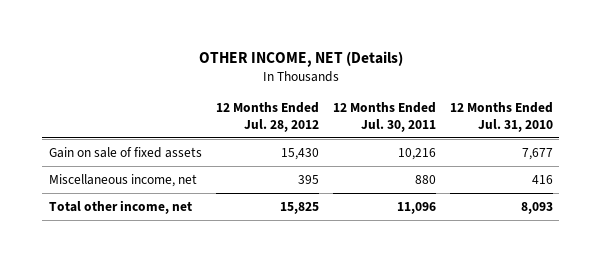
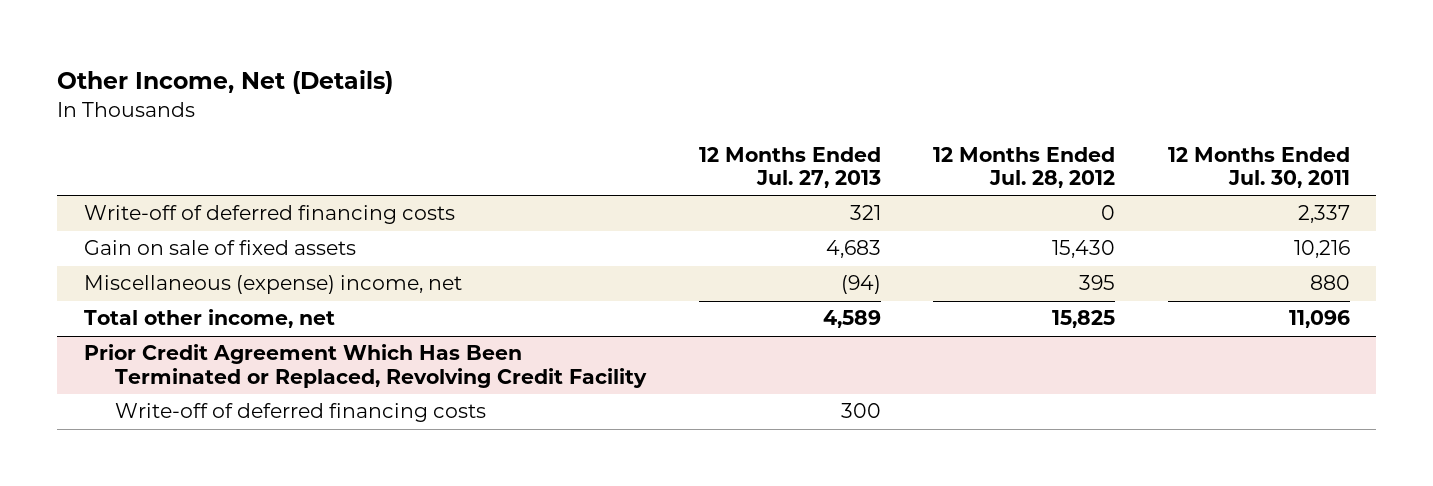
[198,50,403,67] OTHER INCOME, NET (Details) -> [57,70,394,95] Other Income, Net (Details)
[449,102,553,132] 12 Months Ended Jul. 31, 2010 -> none
none -> [698,146,881,189] 12 Months Ended Jul. 27, 2013
none -> [83,205,455,225] Write-off of deferred financing costs
[48,173,197,187] Miscellaneous income, net -> [83,275,462,295] Miscellaneous (expense) income, net
none -> [83,344,648,389] Prior Credit Agreement Which Has Been Terminated or Replaced, Revolving Credit Facility
none -> [115,403,487,423] Write-off of deferred financing costs

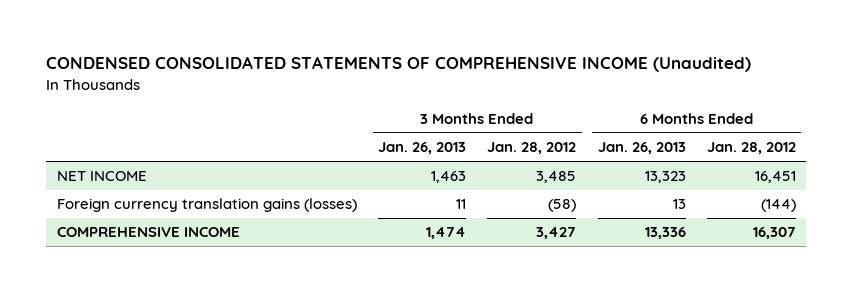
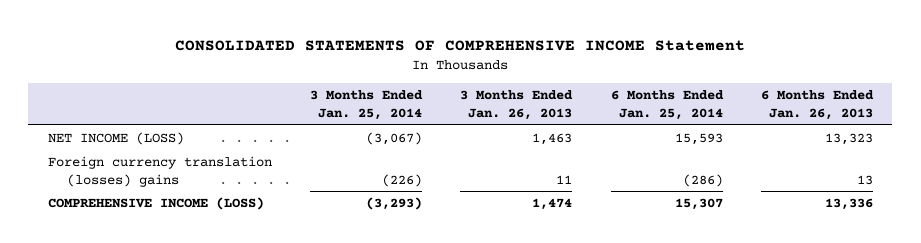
[46,56,752,73] CONDENSED CONSOLIDATED STATEMENTS OF COMPREHENSIVE INCOME (Unaudited) -> [175,40,746,52] CONSOLIDATED STATEMENTS OF COMPREHENSIVE INCOME Statement
[487,142,577,155] Jan. 28, 2012 -> none
[706,142,796,155] Jan. 28, 2012 -> none
none -> [309,90,423,121] 3 Months Ended Jan. 25, 2014
none -> [610,90,724,121] 6 Months Ended Jan. 25, 2014
[57,171,148,182] NET INCOME -> [47,131,184,145] NET INCOME (LOSS)
[57,198,358,213] Foreign currency translation gains (losses) -> [47,155,272,187] Foreign currency translation (losses) gains
[57,227,241,238] COMPREHENSIVE INCOME -> [47,196,264,210] COMPREHENSIVE INCOME (LOSS)

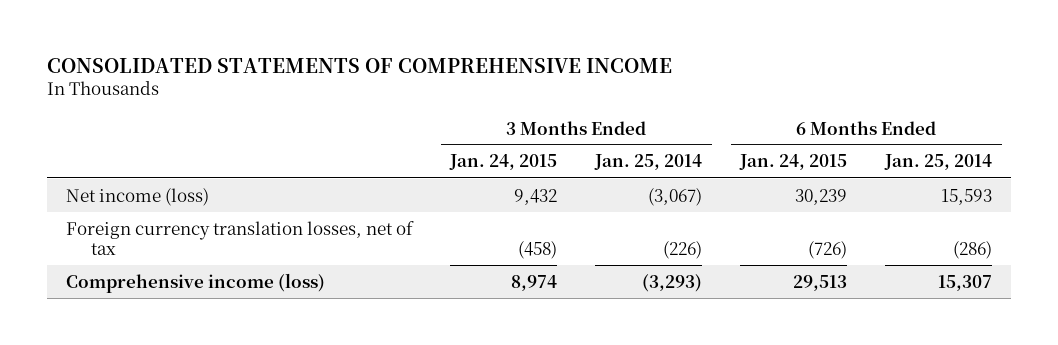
[175,40,746,52] CONSOLIDATED STATEMENTS OF COMPREHENSIVE INCOME Statement -> [46,57,672,73] CONSOLIDATED STATEMENTS OF COMPREHENSIVE INCOME
[460,90,574,121] 3 Months Ended Jan. 26, 2013 -> none
[760,90,874,121] 6 Months Ended Jan. 26, 2013 -> none
none -> [449,154,558,171] Jan. 24, 2015
none -> [739,154,848,171] Jan. 24, 2015
[47,131,184,145] NET INCOME (LOSS) -> [65,187,209,206] Net income (loss)
[47,155,272,187] Foreign currency translation (losses) gains -> [65,220,414,255] Foreign currency translation losses, net of tax
[47,196,264,210] COMPREHENSIVE INCOME (LOSS) -> [65,272,325,293] Comprehensive income (loss)

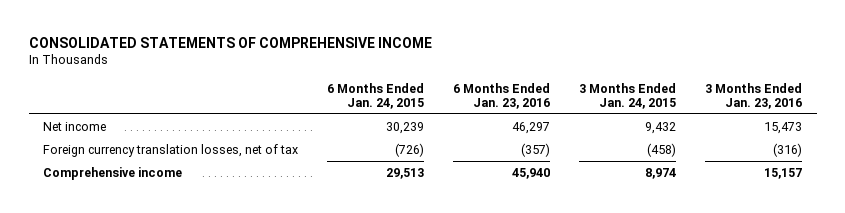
[594,154,703,171] Jan. 25, 2014 -> none
[884,154,993,171] Jan. 25, 2014 -> none
none -> [453,82,551,109] 6 Months Ended Jan. 23, 2016
none -> [705,82,803,109] 3 Months Ended Jan. 23, 2016
[65,187,209,206] Net income (loss) -> [43,121,107,131] Net income
[65,272,325,293] Comprehensive income (loss) -> [43,166,183,180] Comprehensive income

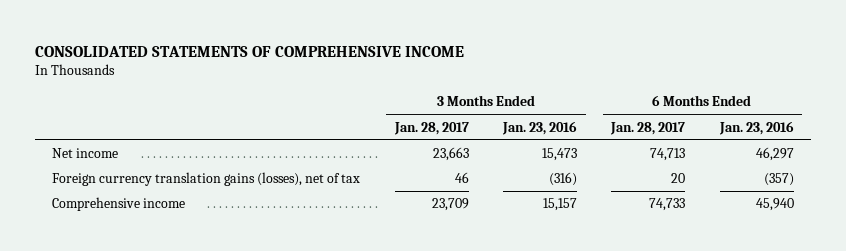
[327,82,425,109] 6 Months Ended Jan. 24, 2015 -> none
[579,82,677,109] 3 Months Ended Jan. 24, 2015 -> none
none -> [393,121,469,135] Jan. 28, 2017
none -> [610,121,686,135] Jan. 28, 2017
[43,143,299,157] Foreign currency translation losses, net of tax -> [52,172,361,187] Foreign currency translation gains (losses), net of tax

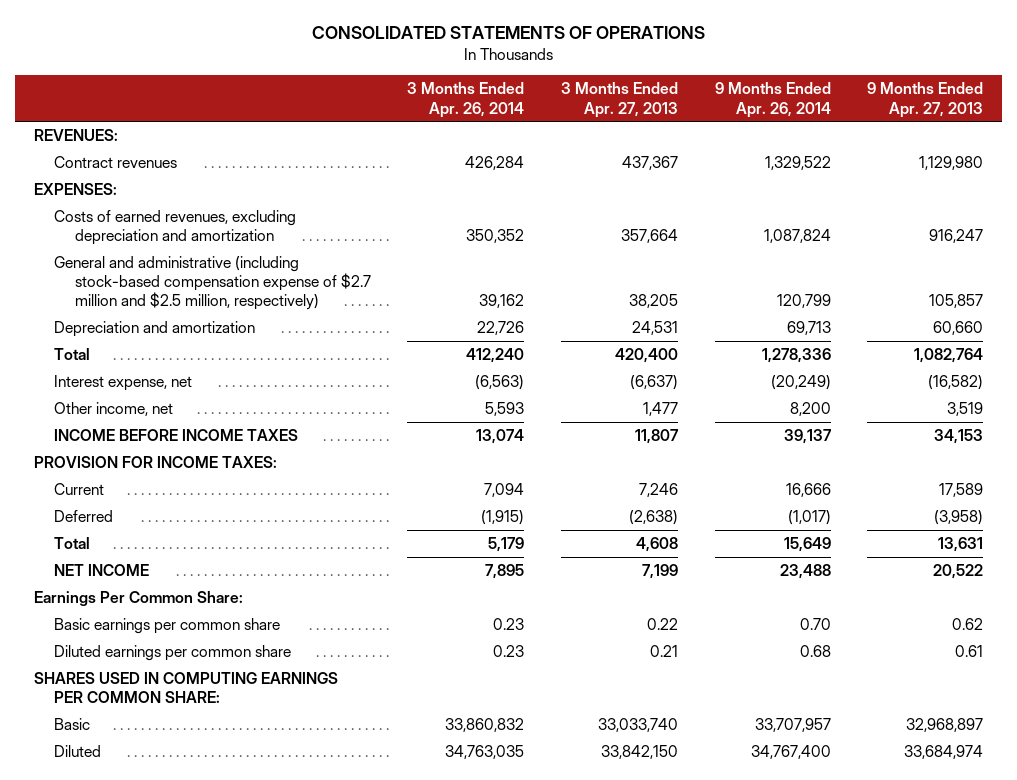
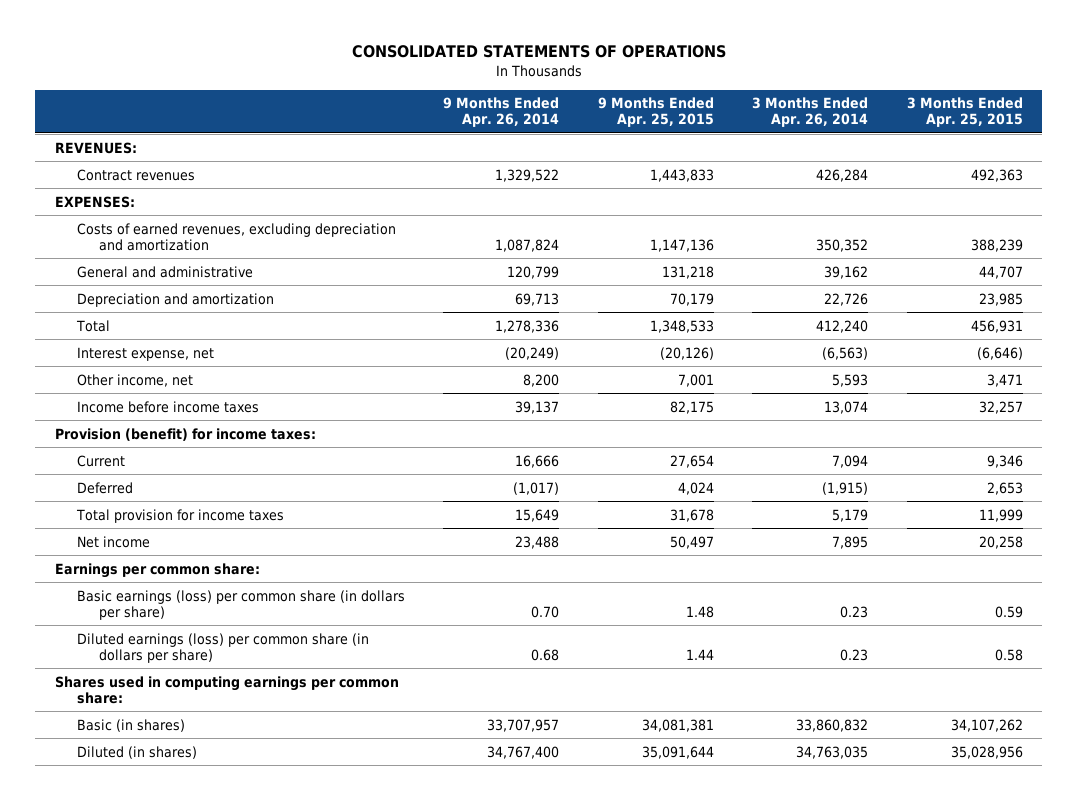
[561,82,679,118] 3 Months Ended Apr. 27, 2013 -> none
[867,82,984,118] 9 Months Ended Apr. 27, 2013 -> none
none -> [597,97,714,128] 9 Months Ended Apr. 25, 2015
none -> [907,97,1024,128] 3 Months Ended Apr. 25, 2015
[54,255,371,311] General and administrative (including stock-based compensation expense of $2.7 million and $2.5 million, respectively) -> [76,265,253,278] General and administrative
[54,428,299,441] INCOME BEFORE INCOME TAXES -> [76,400,259,413] Income before income taxes
[33,455,277,468] PROVISION FOR INCOME TAXES: -> [54,427,316,441] Provision (benefit) for income taxes:
[54,536,91,549] Total -> [75,508,284,523] Total provision for income taxes
[54,563,150,576] NET INCOME -> [76,535,150,548] Net income
[33,590,243,606] Earnings Per Common Share: -> [54,562,260,578] Earnings per common share:
[54,617,281,634] Basic earnings per common share -> [76,589,405,620] Basic earnings (loss) per common share (in dollars per share)
[54,644,292,661] Diluted earnings per common share -> [76,632,369,663] Diluted earnings (loss) per common share (in dollars per share)
[33,671,338,704] SHARES USED IN COMPUTING EARNINGS PER COMMON SHARE: -> [54,675,399,704] Shares used in computing earnings per common share:
[54,717,91,730] Basic -> [76,718,185,732] Basic (in shares)
[54,744,102,757] Diluted -> [76,745,197,759] Diluted (in shares)

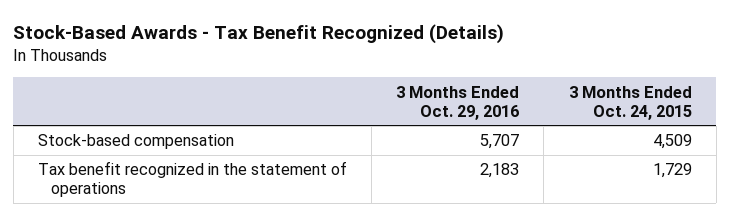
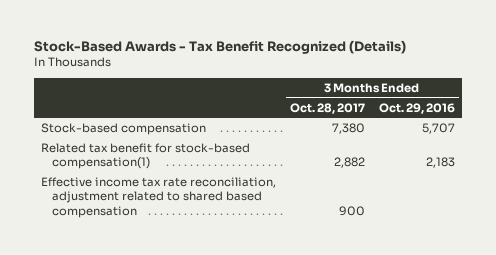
[568,85,692,120] 3 Months Ended Oct. 24, 2015 -> none
none -> [289,102,365,114] Oct. 28, 2017
[37,161,347,198] Tax benefit recognized in the statement of operations -> [40,143,250,170] Related tax benefit for stock-based compensation(1)
none -> [40,177,276,218] Effective income tax rate reconciliation, adjustment related to shared based compensation

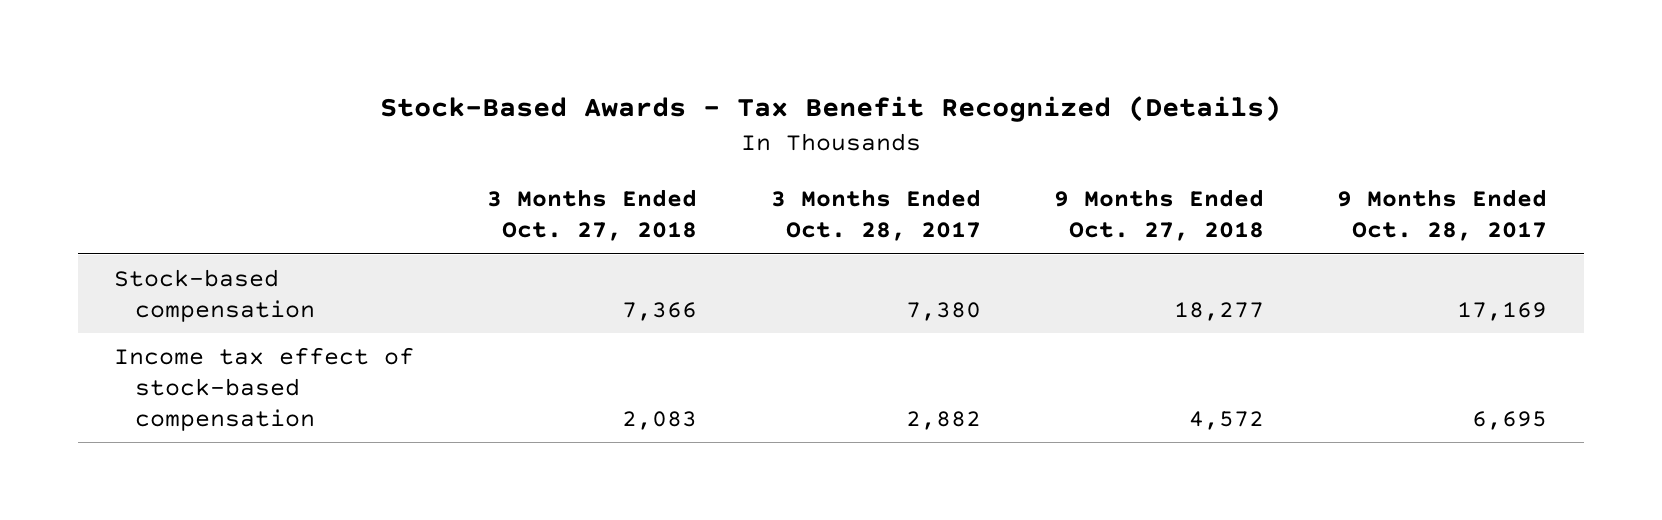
[379,102,456,114] Oct. 29, 2016 -> none
none -> [487,189,698,242] 3 Months Ended Oct. 27, 2018
none -> [1054,189,1265,242] 9 Months Ended Oct. 27, 2018
none -> [1337,189,1548,242] 9 Months Ended Oct. 28, 2017
[40,177,276,218] Effective income tax rate reconciliation, adjustment related to shared based compensation -> none
[40,143,250,170] Related tax benefit for stock-based compensation(1) -> [114,346,415,432] Income tax effect of stock-based compensation

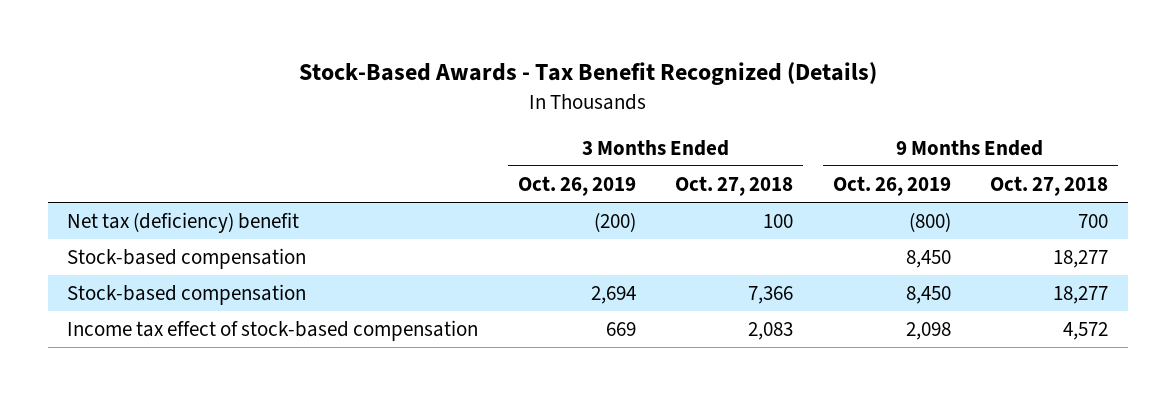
[770,189,981,242] 3 Months Ended Oct. 28, 2017 -> none
[1337,189,1548,242] 9 Months Ended Oct. 28, 2017 -> none
none -> [517,175,636,196] Oct. 26, 2019
none -> [832,175,951,196] Oct. 26, 2019
none -> [67,212,300,234] Net tax (deficiency) benefit
none -> [67,248,307,270] Stock-based compensation

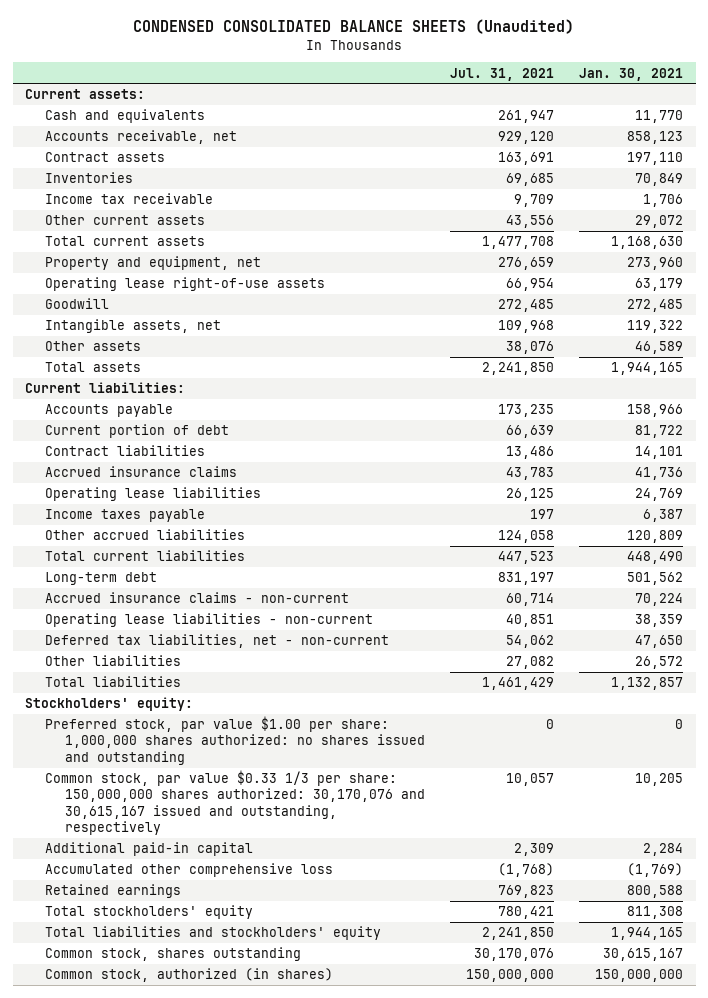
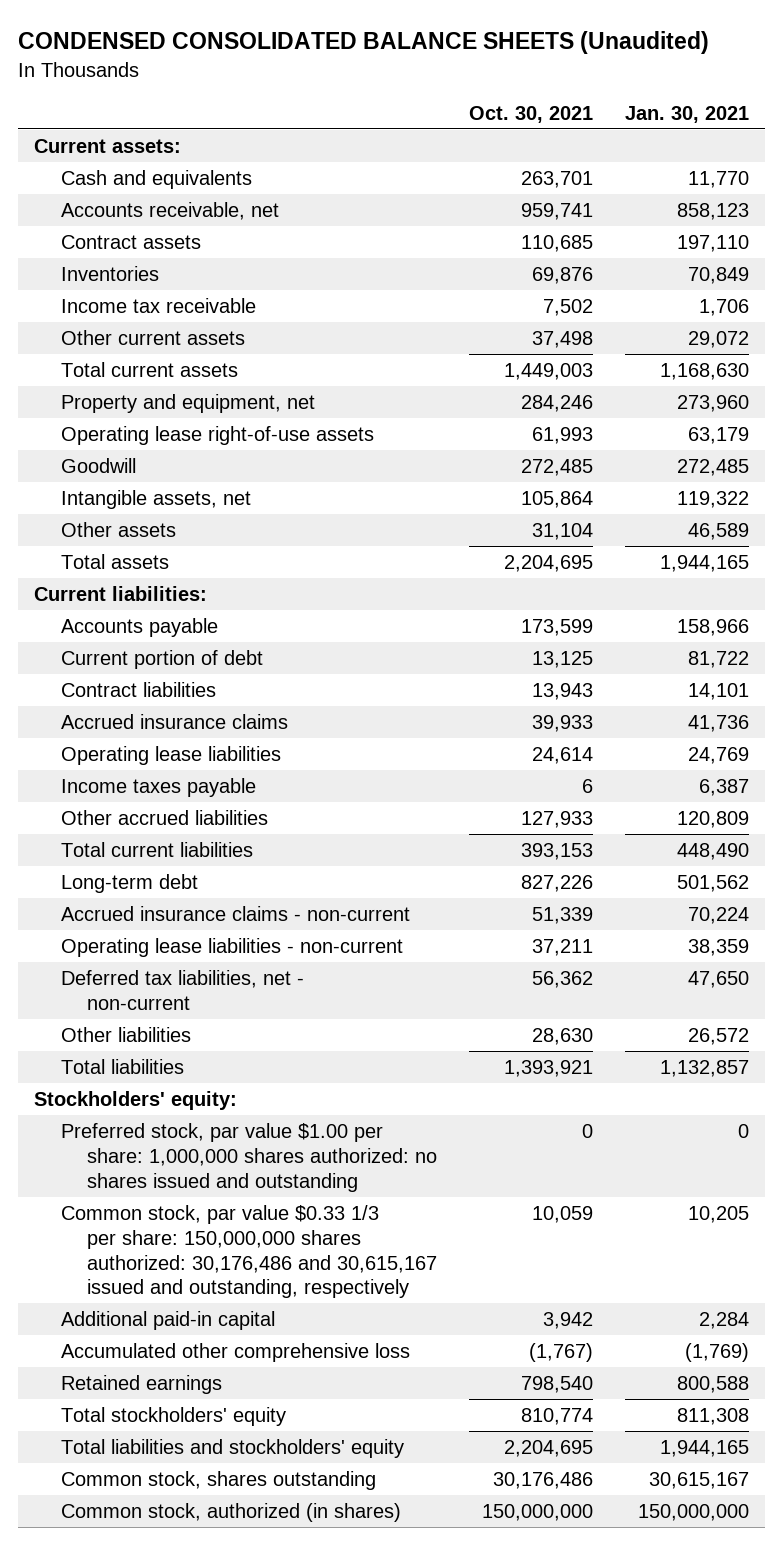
[450,67,555,81] Jul. 31, 2021 -> none
none -> [469,105,594,123] Oct. 30, 2021
[45,770,426,836] Common stock, par value $0.33 1/3 per share: 150,000,000 shares authorized: 30,170,076 and 30,615,167 issued and outstanding, respectively -> [60,1204,438,1299] Common stock, par value $0.33 1/3 per share: 150,000,000 shares authorized: 30,176,486 and 30,615,167 issued and outstanding, respectively

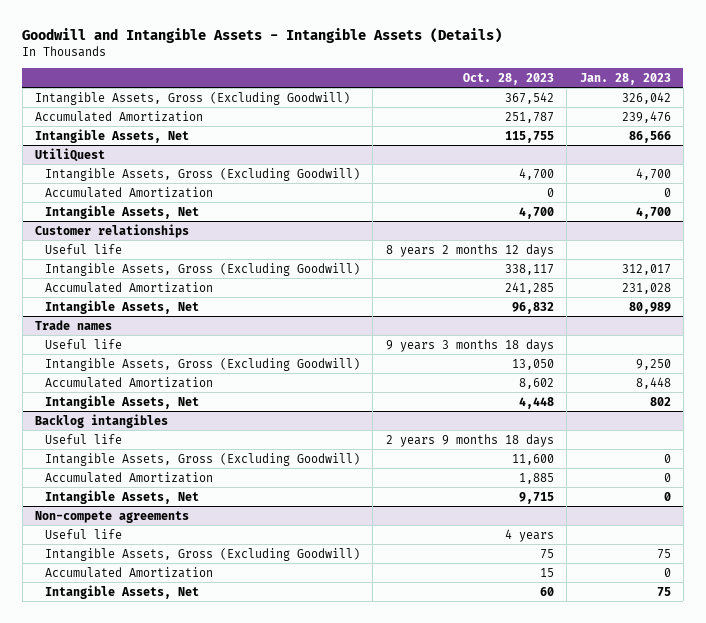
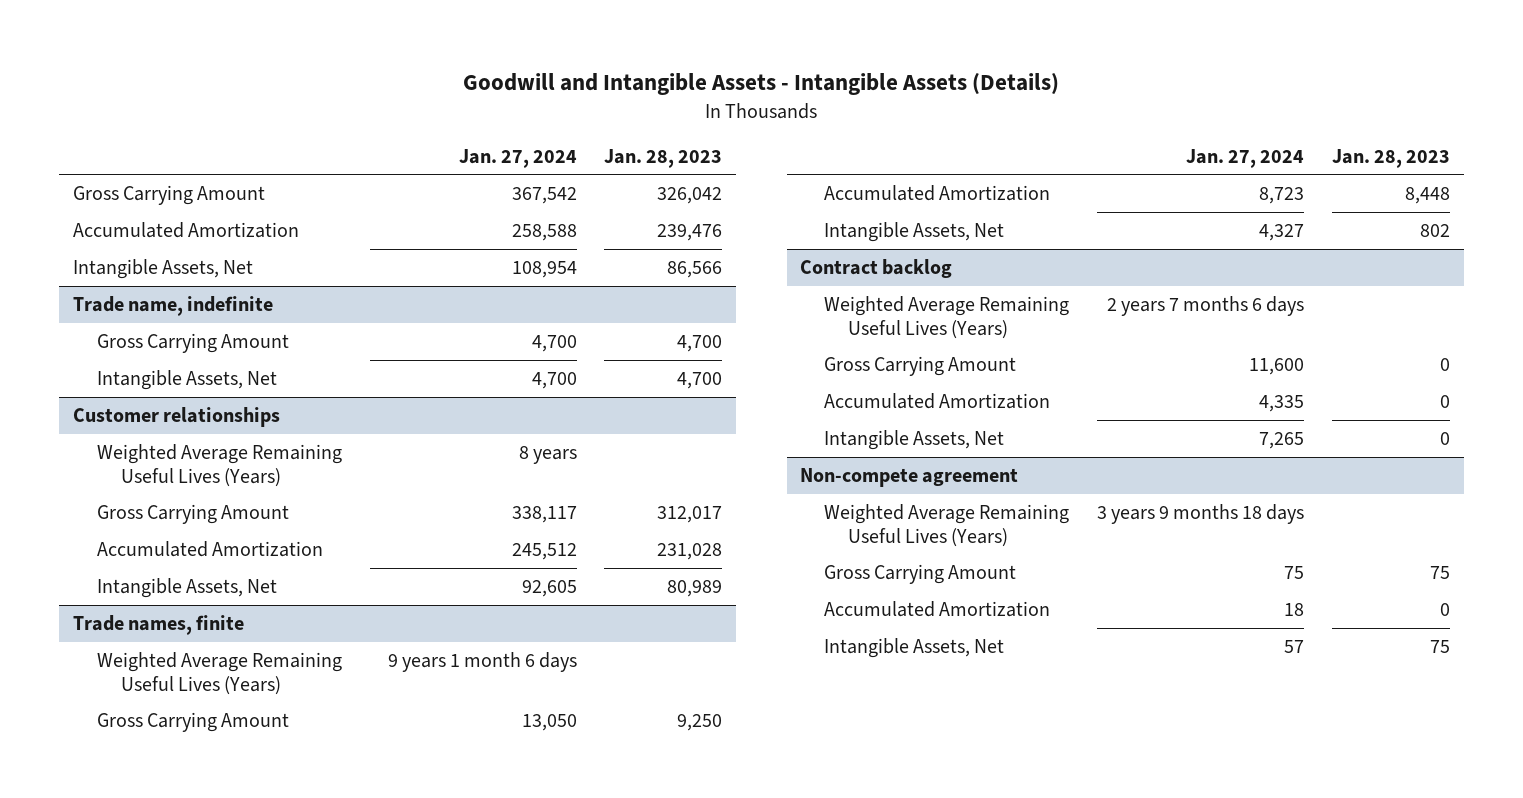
[462,72,554,85] Oct. 28, 2023 -> none
none -> [458,148,577,168] Jan. 27, 2024
[35,91,351,105] Intangible Assets, Gross (Excluding Goodwill) -> [73,184,266,205] Gross Carrying Amount
[44,186,213,198] Accumulated Amortization -> none
[35,147,106,162] UtiliQuest -> [73,295,274,316] Trade name, indefinite
[44,167,360,181] Intangible Assets, Gross (Excluding Goodwill) -> [96,332,289,353] Gross Carrying Amount
[44,243,122,254] Useful life -> [96,443,342,487] Weighted Average Remaining Useful Lives (Years)
[44,262,360,276] Intangible Assets, Gross (Excluding Goodwill) -> [96,503,289,524] Gross Carrying Amount
[35,319,113,330] Trade names -> [73,614,245,635] Trade names, finite
[44,338,122,349] Useful life -> [96,651,342,695] Weighted Average Remaining Useful Lives (Years)
[44,357,360,371] Intangible Assets, Gross (Excluding Goodwill) -> [96,711,289,732] Gross Carrying Amount
[35,413,169,428] Backlog intangibles -> [800,258,953,278] Contract backlog
[44,433,122,444] Useful life -> [824,295,1070,339] Weighted Average Remaining Useful Lives (Years)
[44,452,360,466] Intangible Assets, Gross (Excluding Goodwill) -> [824,355,1017,376] Gross Carrying Amount
[35,510,190,523] Non-compete agreements -> [800,467,1019,487] Non-compete agreement
[44,528,122,539] Useful life -> [824,503,1070,547] Weighted Average Remaining Useful Lives (Years)
[44,547,360,561] Intangible Assets, Gross (Excluding Goodwill) -> [824,563,1017,584] Gross Carrying Amount

